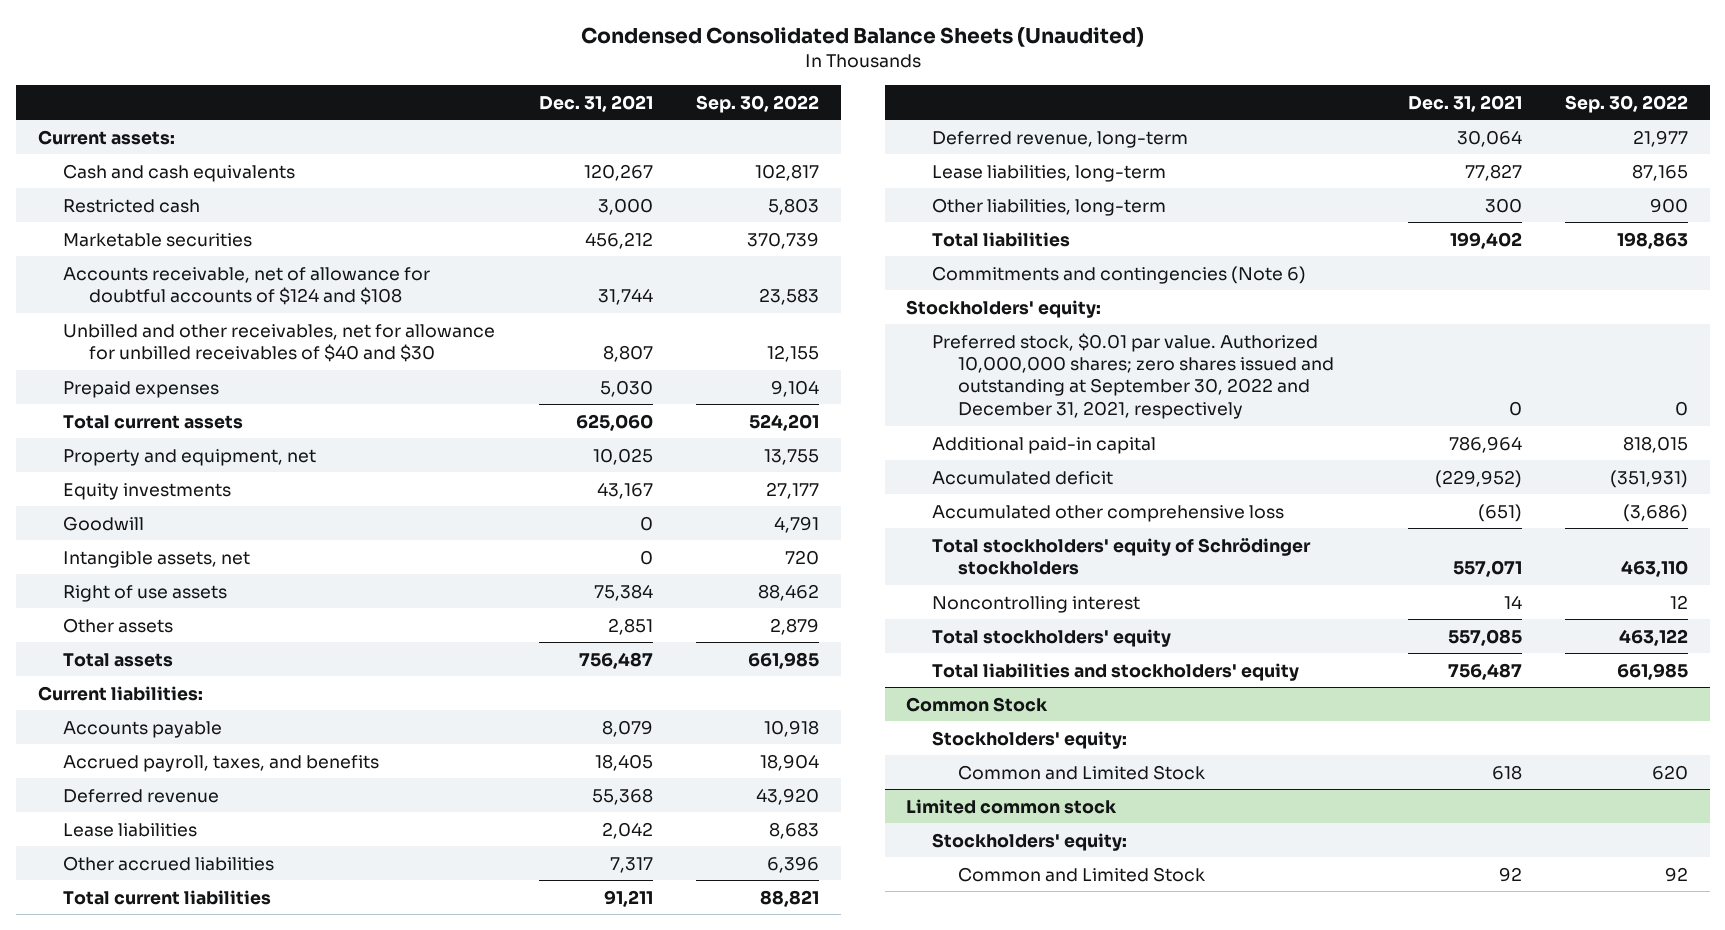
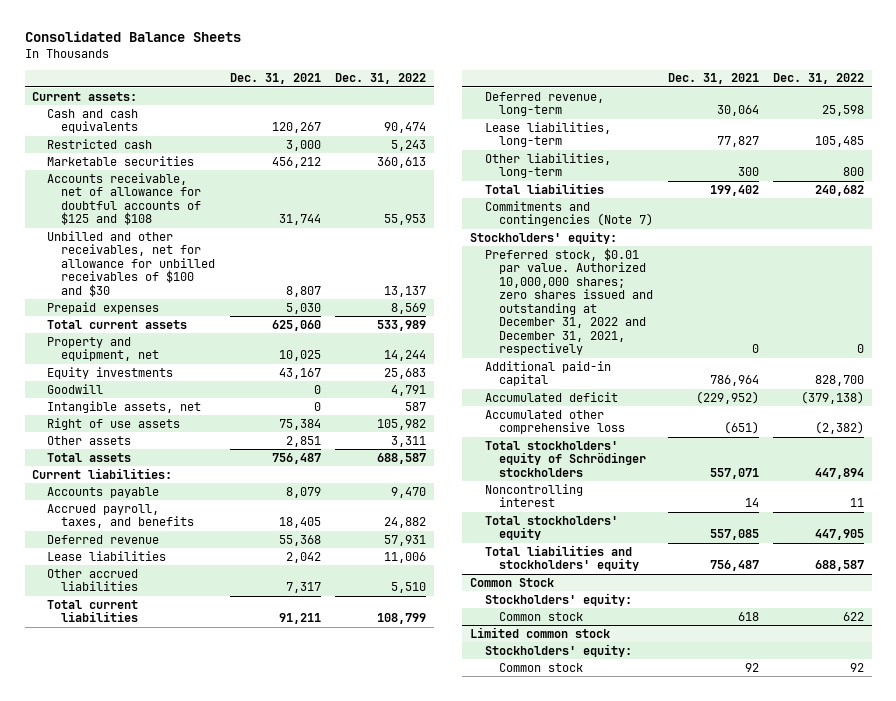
[580,27,1144,48] Condensed Consolidated Balance Sheets (Unaudited) -> [24,31,241,43] Consolidated Balance Sheets
[695,94,819,113] Sep. 30, 2022 -> none
none -> [335,73,427,85] Dec. 31, 2022
[63,266,431,306] Accounts receivable, net of allowance for doubtful accounts of $124 and $108 -> [46,172,202,226] Accounts receivable, net of allowance for doubtful accounts of $125 and $108
[63,323,496,363] Unbilled and other receivables, net for allowance for unbilled receivables of $40 and $30 -> [46,230,216,297] Unbilled and other receivables, net for allowance for unbilled receivables of $100 and $30
[932,265,1307,284] Commitments and contingencies (Note 6) -> [484,200,654,227] Commitments and contingencies (Note 7)
[932,332,1335,419] Preferred stock, $0.01 par value. Authorized 10,000,000 shares; zero shares issued and outstanding at September 30, 2022 and December 31, 2021, respectively -> [484,247,654,356] Preferred stock, $0.01 par value. Authorized 10,000,000 shares; zero shares issued and outstanding at December 31, 2022 and December 31, 2021, respectively
[958,764,1206,780] Common and Limited Stock -> [499,611,584,621] Common stock
[958,866,1206,882] Common and Limited Stock -> [499,662,584,672] Common stock

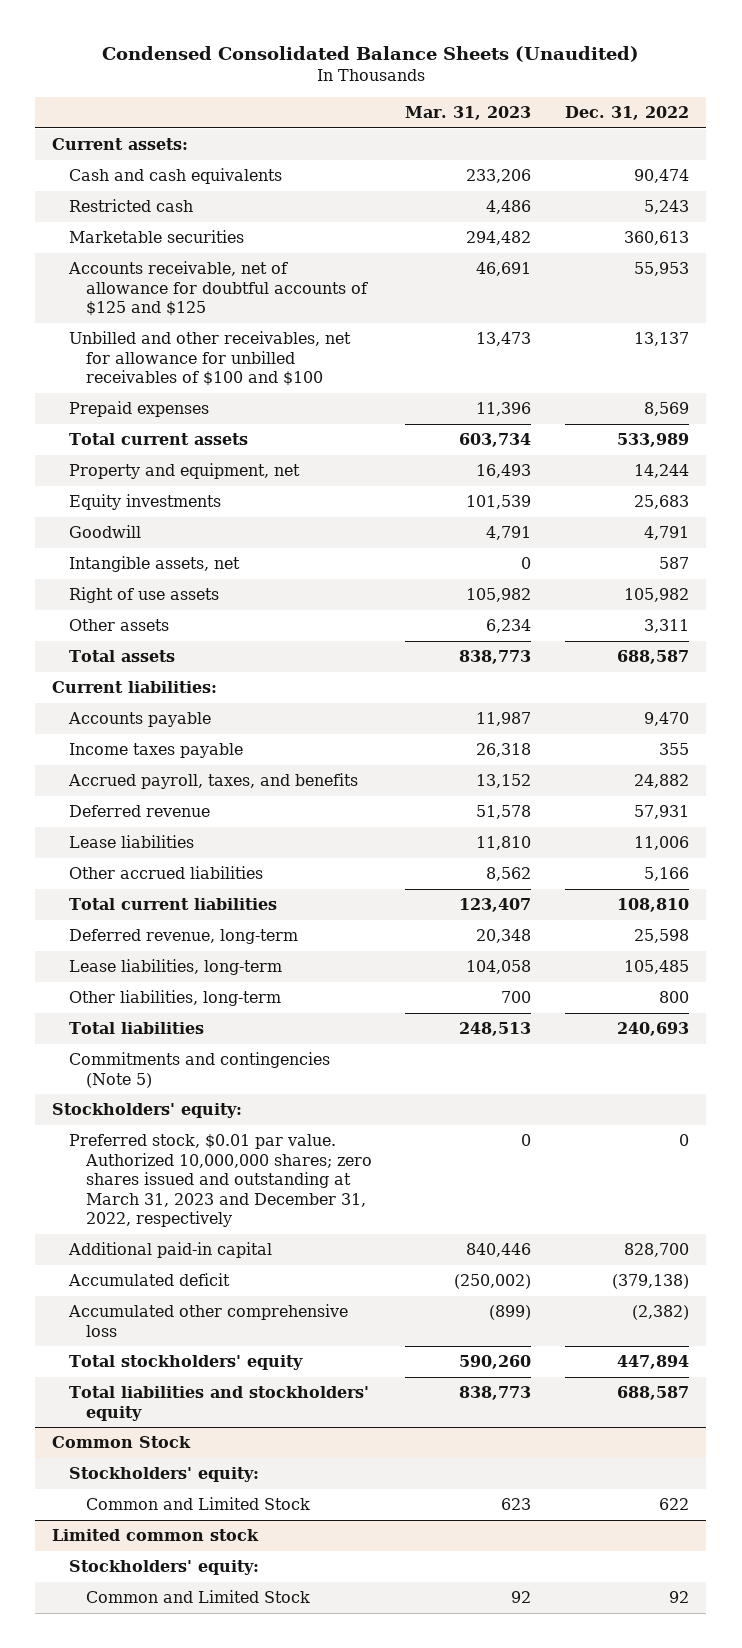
[24,31,241,43] Consolidated Balance Sheets -> [101,45,639,62] Condensed Consolidated Balance Sheets (Unaudited)
[229,73,321,85] Dec. 31, 2021 -> none
none -> [405,106,532,121] Mar. 31, 2023
[46,172,202,226] Accounts receivable, net of allowance for doubtful accounts of $125 and $108 -> [67,261,368,317] Accounts receivable, net of allowance for doubtful accounts of $125 and $125
[46,230,216,297] Unbilled and other receivables, net for allowance for unbilled receivables of $100 and $30 -> [68,331,351,387] Unbilled and other receivables, net for allowance for unbilled receivables of $100 and $100
none -> [68,743,243,759] Income taxes payable
[391,582,427,594] 5,510 -> [644,867,690,882] 5,166
[377,613,427,625] 108,799 -> [617,898,690,913] 108,810
[815,184,865,196] 240,682 -> [617,1022,690,1037] 240,693
[484,200,654,227] Commitments and contingencies (Note 7) -> [68,1052,330,1088] Commitments and contingencies (Note 5)
[484,247,654,356] Preferred stock, $0.01 par value. Authorized 10,000,000 shares; zero shares issued and outstanding at December 31, 2022 and December 31, 2021, respectively -> [68,1134,372,1228] Preferred stock, $0.01 par value. Authorized 10,000,000 shares; zero shares issued and outstanding at March 31, 2023 and December 31, 2022, respectively
[484,483,583,508] Noncontrolling interest -> none
[484,515,618,541] Total stockholders' equity -> none
[484,440,647,477] Total stockholders' equity of Schrödinger stockholders -> [68,1355,303,1371] Total stockholders' equity
[499,611,584,621] Common stock -> [85,1497,310,1511] Common and Limited Stock
[499,662,584,672] Common stock -> [85,1590,310,1604] Common and Limited Stock

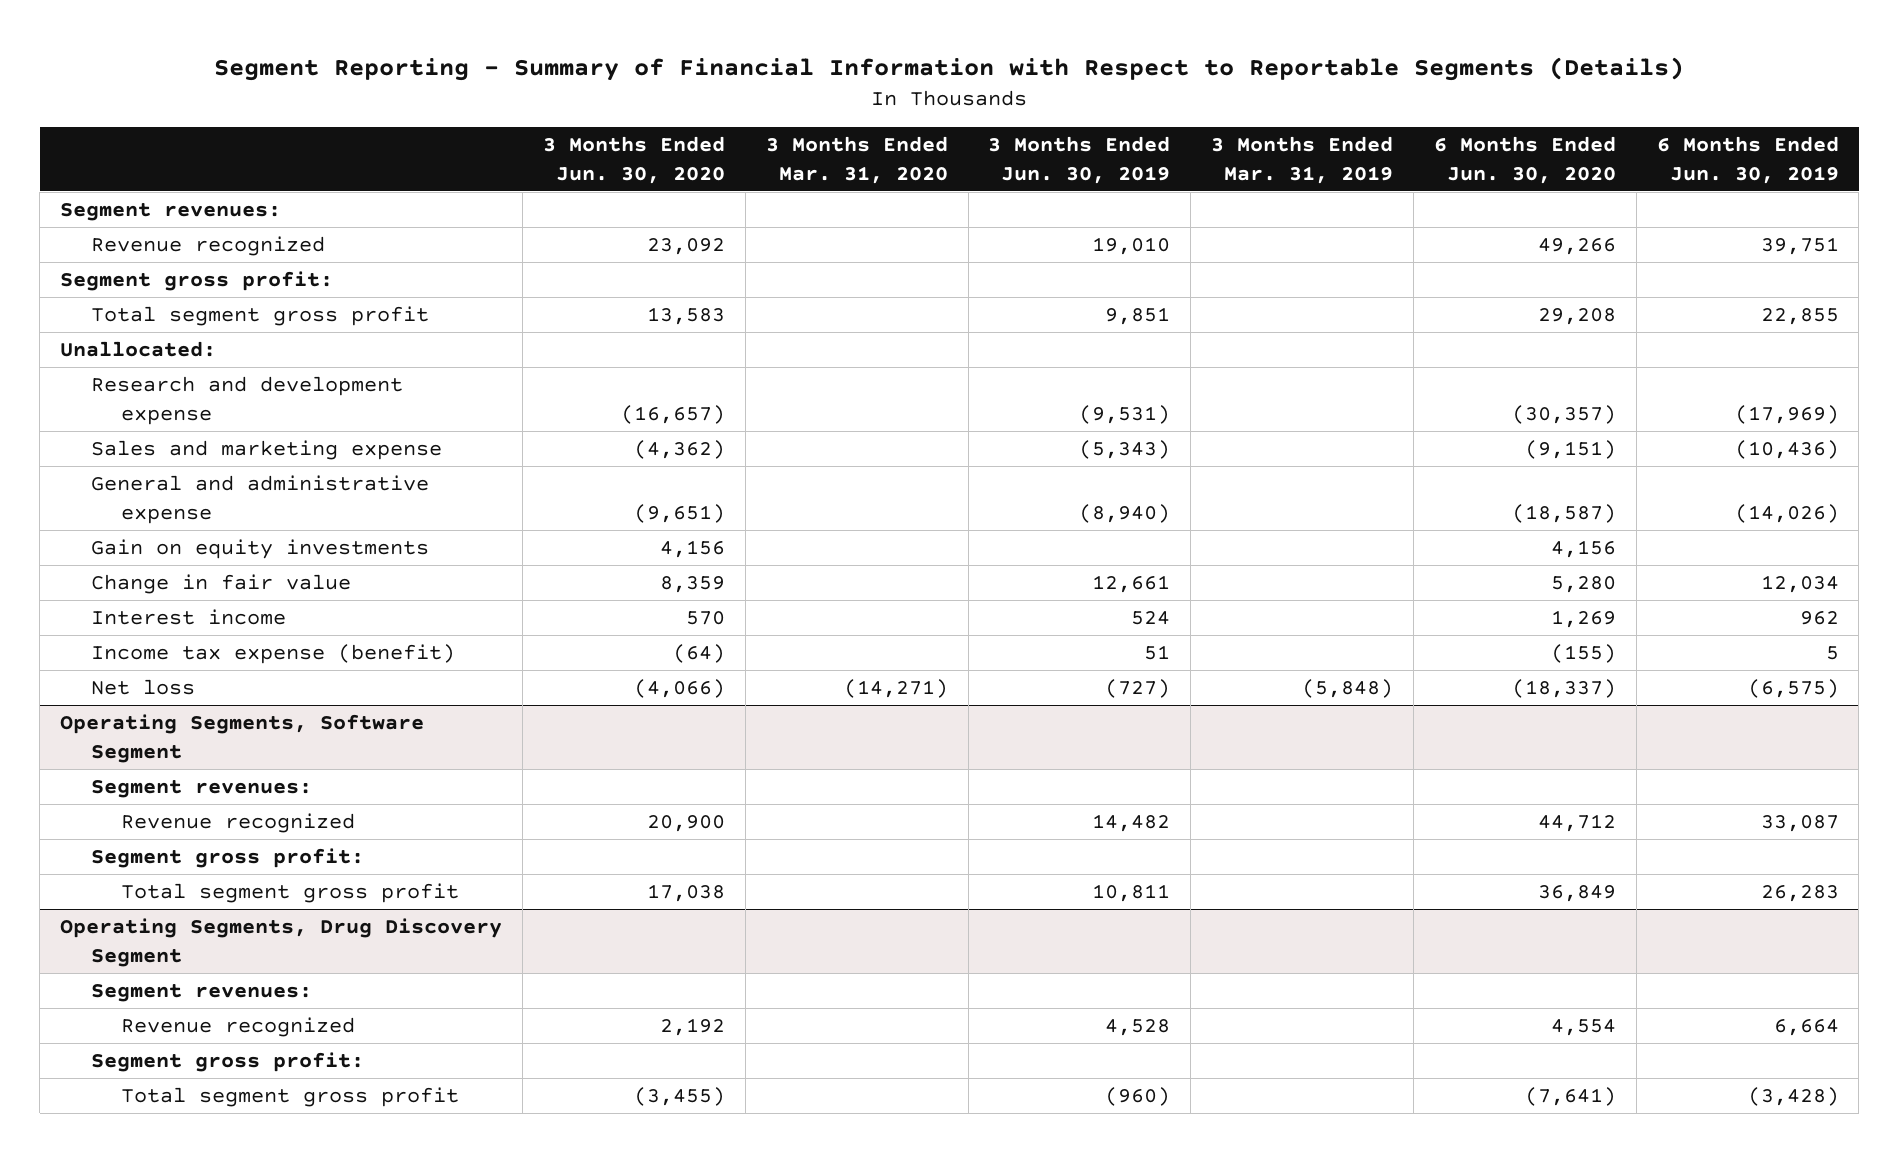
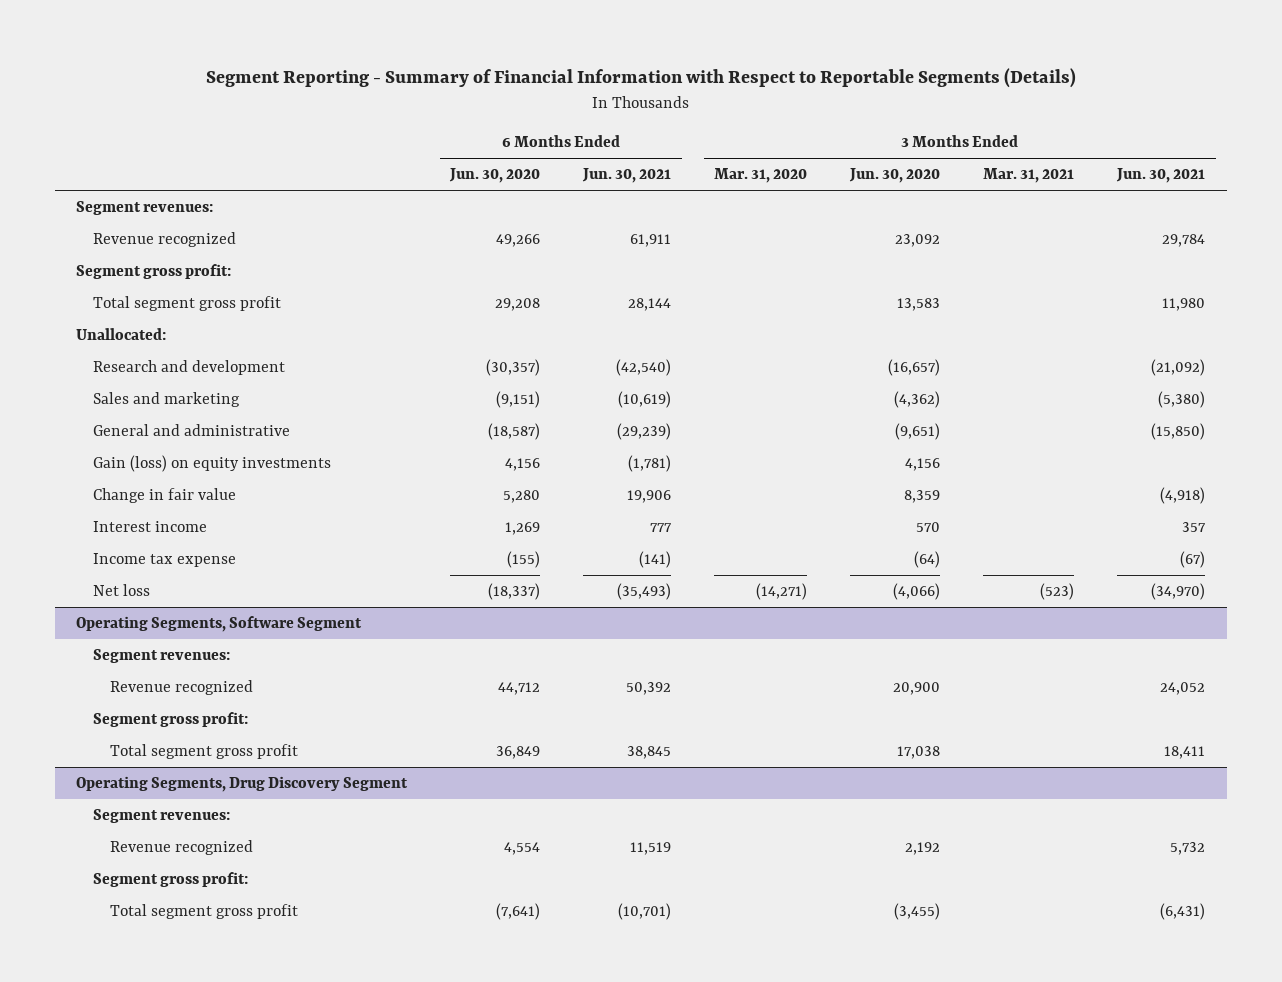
[988,136,1171,184] 3 Months Ended Jun. 30, 2019 -> none
[1211,136,1394,184] 3 Months Ended Mar. 31, 2019 -> none
[1656,136,1839,184] 6 Months Ended Jun. 30, 2019 -> none
none -> [582,168,672,184] Jun. 30, 2021
none -> [983,168,1075,184] Mar. 31, 2021
none -> [1116,168,1206,184] Jun. 30, 2021
[90,376,403,426] Research and development expense -> [93,360,286,376] Research and development
[90,440,442,461] Sales and marketing expense -> [93,392,241,408] Sales and marketing
[90,475,429,525] General and administrative expense -> [93,424,291,437] General and administrative
[90,539,429,560] Gain on equity investments -> [93,455,332,473] Gain (loss) on equity investments
[90,644,455,665] Income tax expense (benefit) -> [93,553,237,568] Income tax expense

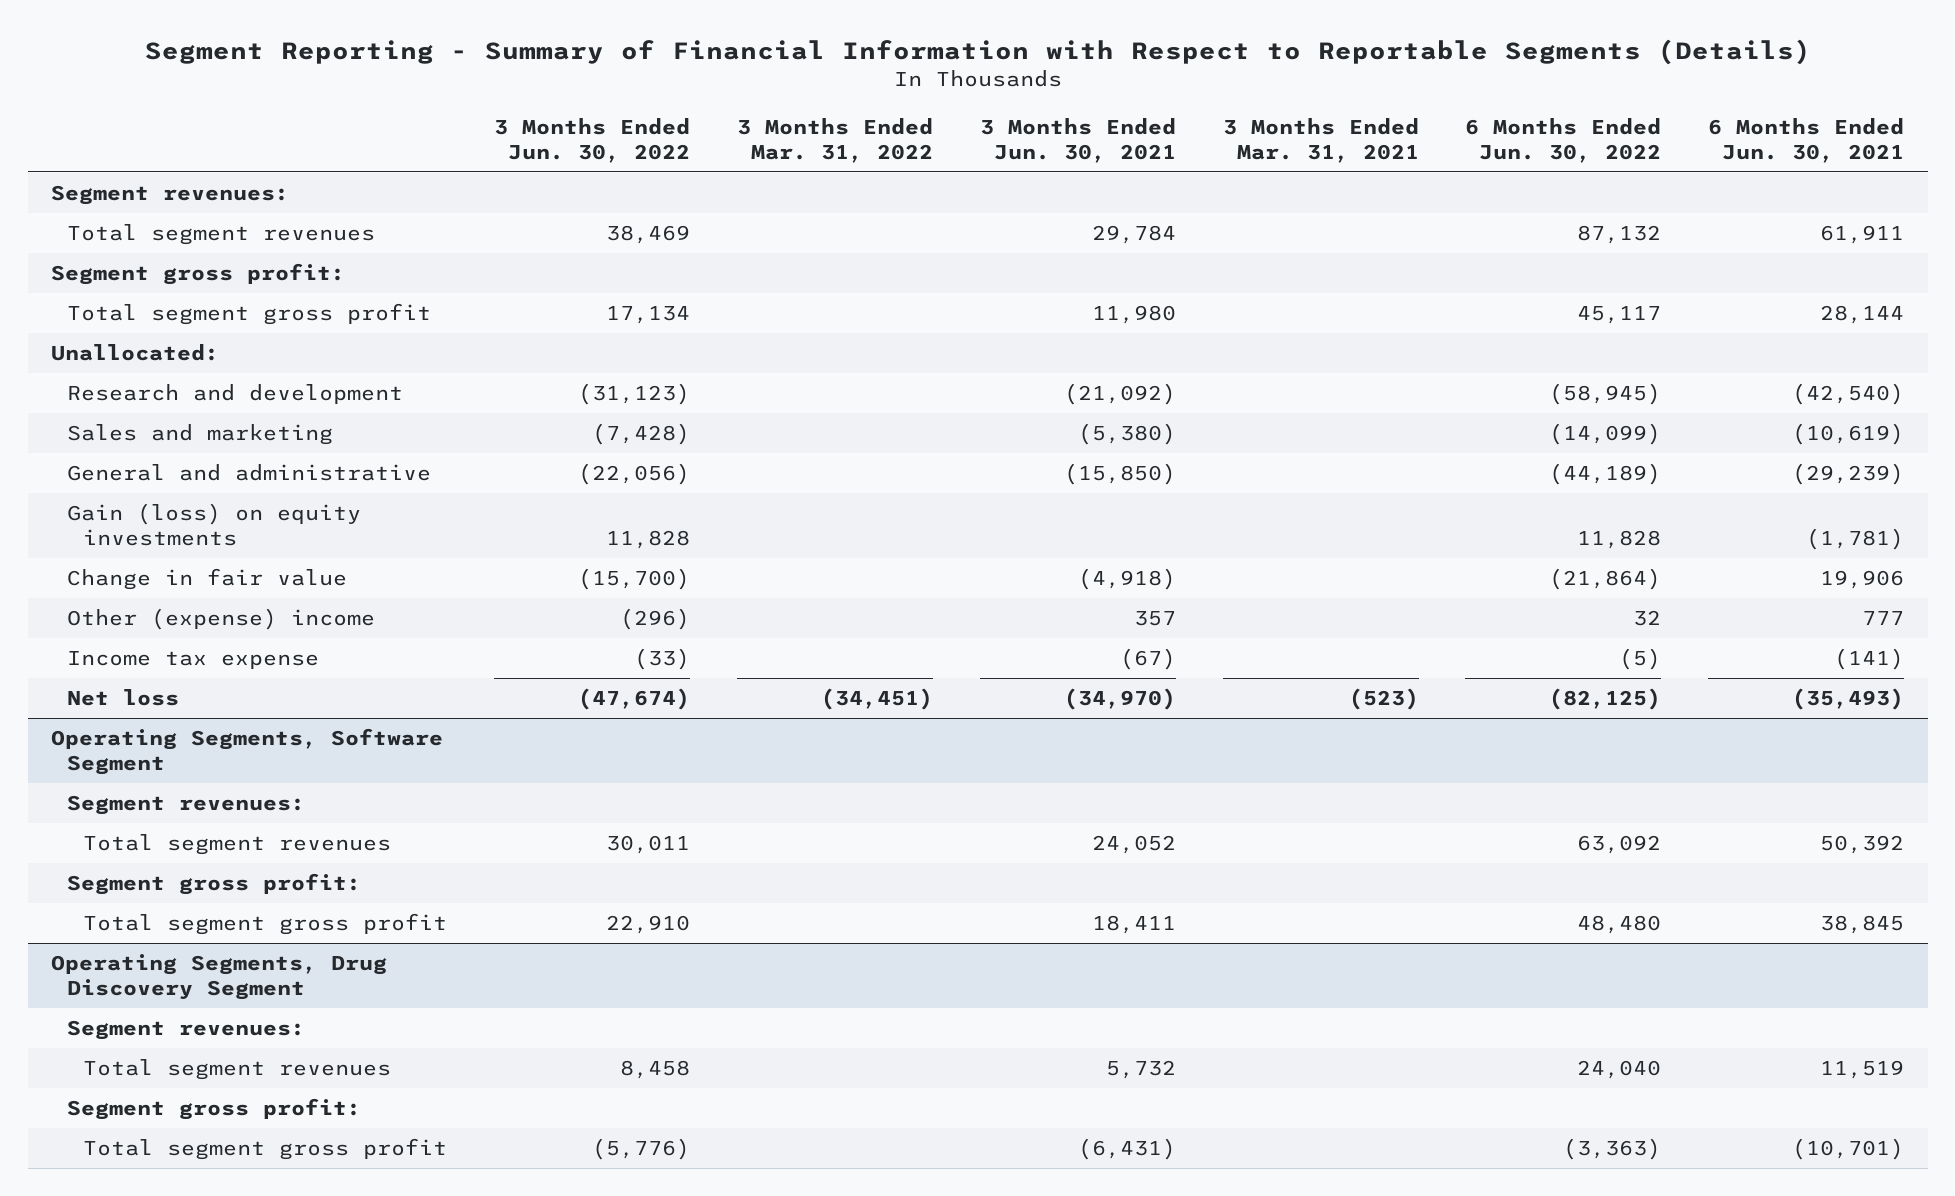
[449,168,541,184] Jun. 30, 2020 -> none
[714,168,808,184] Mar. 31, 2020 -> none
[849,168,941,184] Jun. 30, 2020 -> none
none -> [494,117,691,163] 3 Months Ended Jun. 30, 2022
none -> [736,117,933,163] 3 Months Ended Mar. 31, 2022
none -> [1465,117,1662,163] 6 Months Ended Jun. 30, 2022
[93,232,237,248] Revenue recognized -> [67,224,376,246] Total segment revenues
[93,521,208,533] Interest income -> [67,608,376,631] Other (expense) income
[109,680,253,696] Revenue recognized -> [83,834,392,856] Total segment revenues
[109,840,253,856] Revenue recognized -> [83,1059,392,1081] Total segment revenues

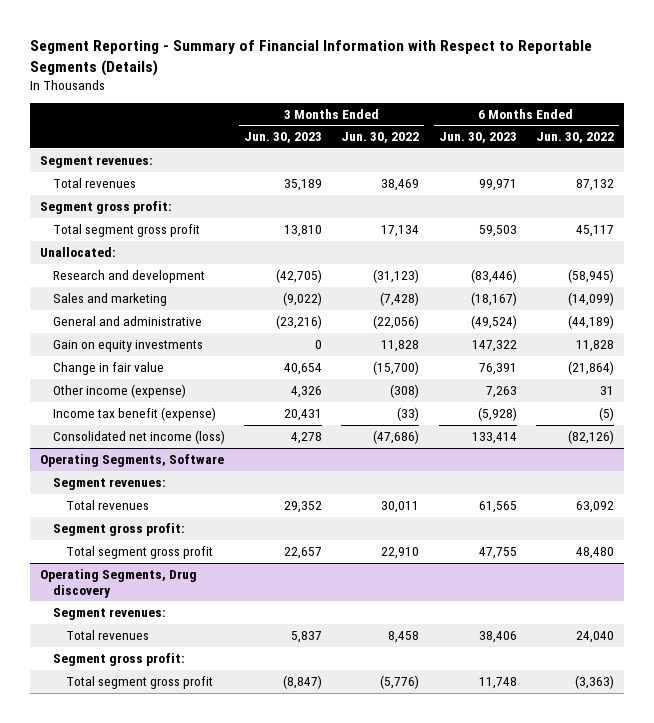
[736,117,933,163] 3 Months Ended Mar. 31, 2022 -> none
[979,117,1176,163] 3 Months Ended Jun. 30, 2021 -> none
[1222,117,1419,163] 3 Months Ended Mar. 31, 2021 -> none
[1708,117,1905,163] 6 Months Ended Jun. 30, 2021 -> none
none -> [243,132,322,144] Jun. 30, 2023
none -> [438,132,517,144] Jun. 30, 2023
[67,224,376,246] Total segment revenues -> [52,178,136,189] Total revenues
[67,503,362,547] Gain (loss) on equity investments -> [52,340,203,353] Gain on equity investments
[67,608,376,631] Other (expense) income -> [52,384,186,399] Other income (expense)
[620,608,691,631] (296) -> [390,384,420,399] (308)
[1633,610,1662,627] 32 -> [599,386,614,396] 31
[67,651,320,670] Income tax expense -> [52,407,216,422] Income tax benefit (expense)
[67,689,180,707] Net loss -> [52,430,225,445] Consolidated net income (loss)
[578,688,691,711] (47,674) -> [373,430,420,445] (47,686)
[1549,688,1662,711] (82,125) -> [567,430,614,445] (82,126)
[51,728,444,776] Operating Segments, Software Segment -> [39,454,224,468] Operating Segments, Software
[83,834,392,856] Total segment revenues -> [65,500,149,511] Total revenues
[51,954,388,1001] Operating Segments, Drug Discovery Segment -> [39,569,197,598] Operating Segments, Drug discovery
[83,1059,392,1081] Total segment revenues -> [65,630,149,641] Total revenues

